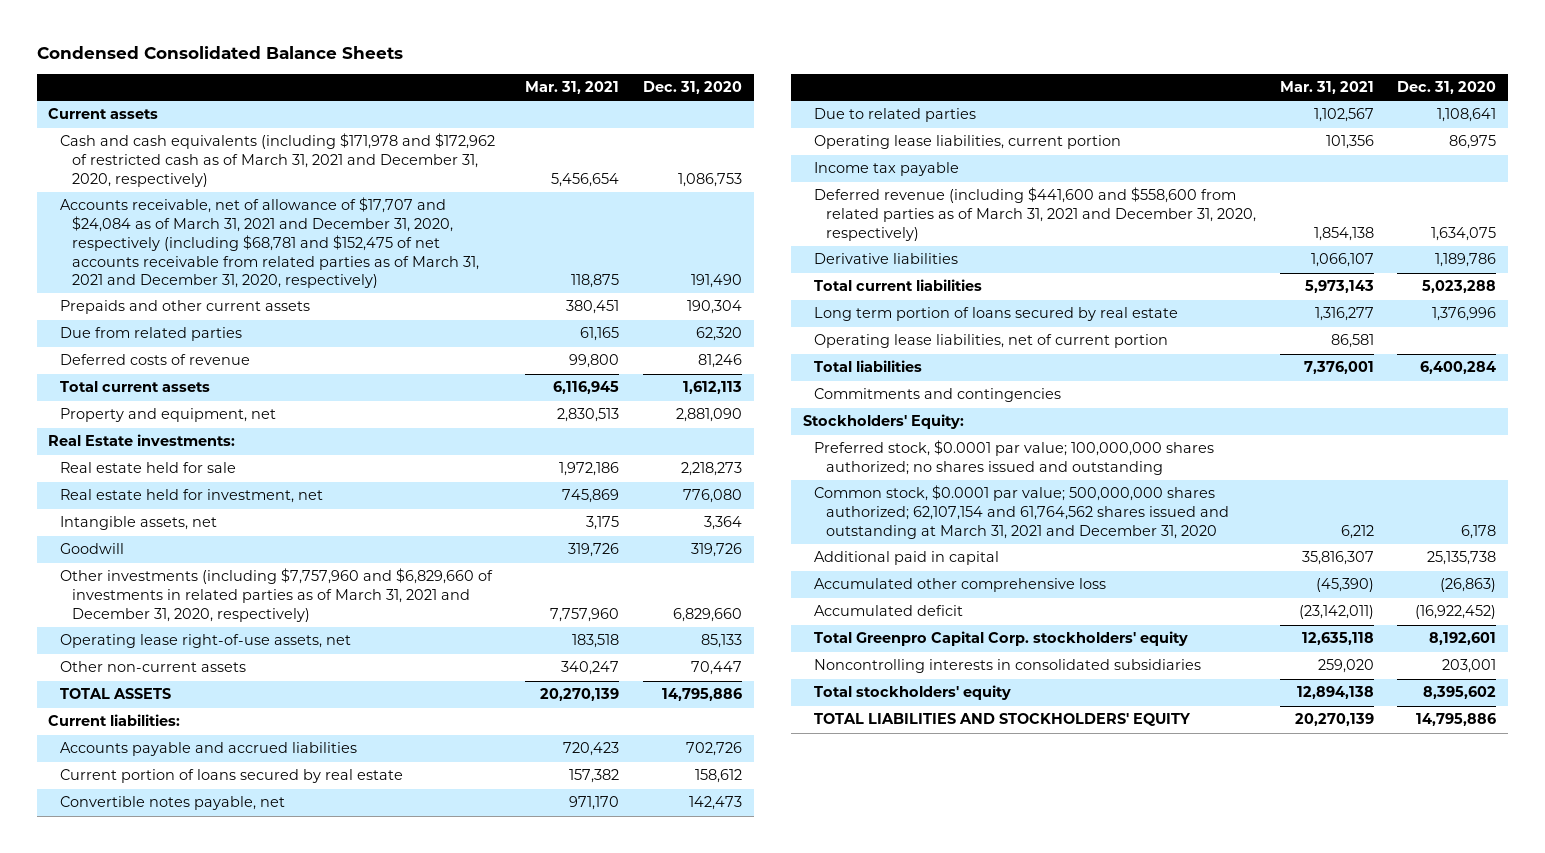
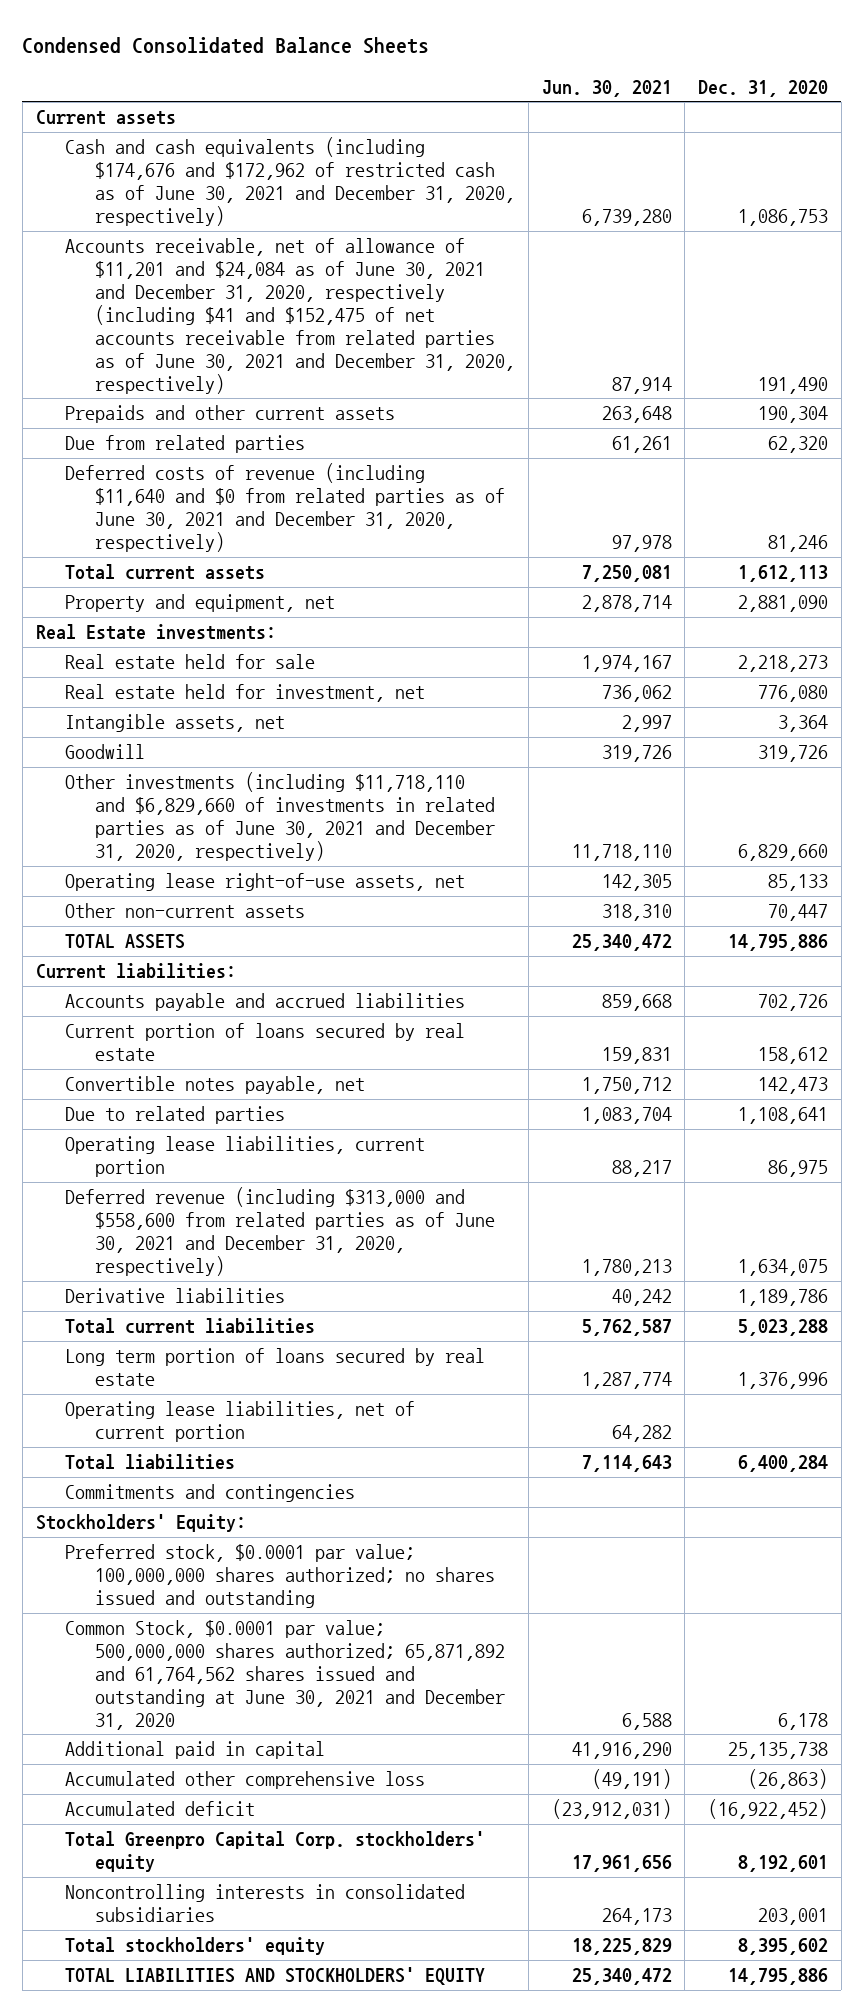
[525,81,620,95] Mar. 31, 2021 -> none
none -> [541,79,672,97] Jun. 30, 2021
[60,133,496,187] Cash and cash equivalents (including $171,978 and $172,962 of restricted cash as of March 31, 2021 and December 31, 2020, respectively) -> [65,136,516,226] Cash and cash equivalents (including $174,676 and $172,962 of restricted cash as of June 30, 2021 and December 31, 2020, respectively)
[60,197,479,289] Accounts receivable, net of allowance of $17,707 and $24,084 as of March 31, 2021 and December 31, 2020, respectively (including $68,781 and $152,475 of net accounts receivable from related parties as of March 31, 2021 and December 31, 2020, respectively) -> [65,237,516,394] Accounts receivable, net of allowance of $11,201 and $24,084 as of June 30, 2021 and December 31, 2020, respectively (including $41 and $152,475 of net accounts receivable from related parties as of June 30, 2021 and December 31, 2020, respectively)
[60,354,251,366] Deferred costs of revenue -> [65,462,506,552] Deferred costs of revenue (including $11,640 and $0 from related parties as of June 30, 2021 and December 31, 2020, respectively)
[60,568,494,622] Other investments (including $7,757,960 and $6,829,660 of investments in related parties as of March 31, 2021 and December 31, 2020, respectively) -> [65,771,496,861] Other investments (including $11,718,110 and $6,829,660 of investments in related parties as of June 30, 2021 and December 31, 2020, respectively)
[814,162,960,177] Income tax payable -> none
[814,187,1256,241] Deferred revenue (including $441,600 and $558,600 from related parties as of March 31, 2021 and December 31, 2020, respectively) -> [65,1186,496,1276] Deferred revenue (including $313,000 and $558,600 from related parties as of June 30, 2021 and December 31, 2020, respectively)
[814,485,1229,539] Common stock, $0.0001 par value; 500,000,000 shares authorized; 62,107,154 and 61,764,562 shares issued and outstanding at March 31, 2021 and December 31, 2020 -> [65,1619,506,1730] Common Stock, $0.0001 par value; 500,000,000 shares authorized; 65,871,892 and 61,764,562 shares issued and outstanding at June 30, 2021 and December 31, 2020

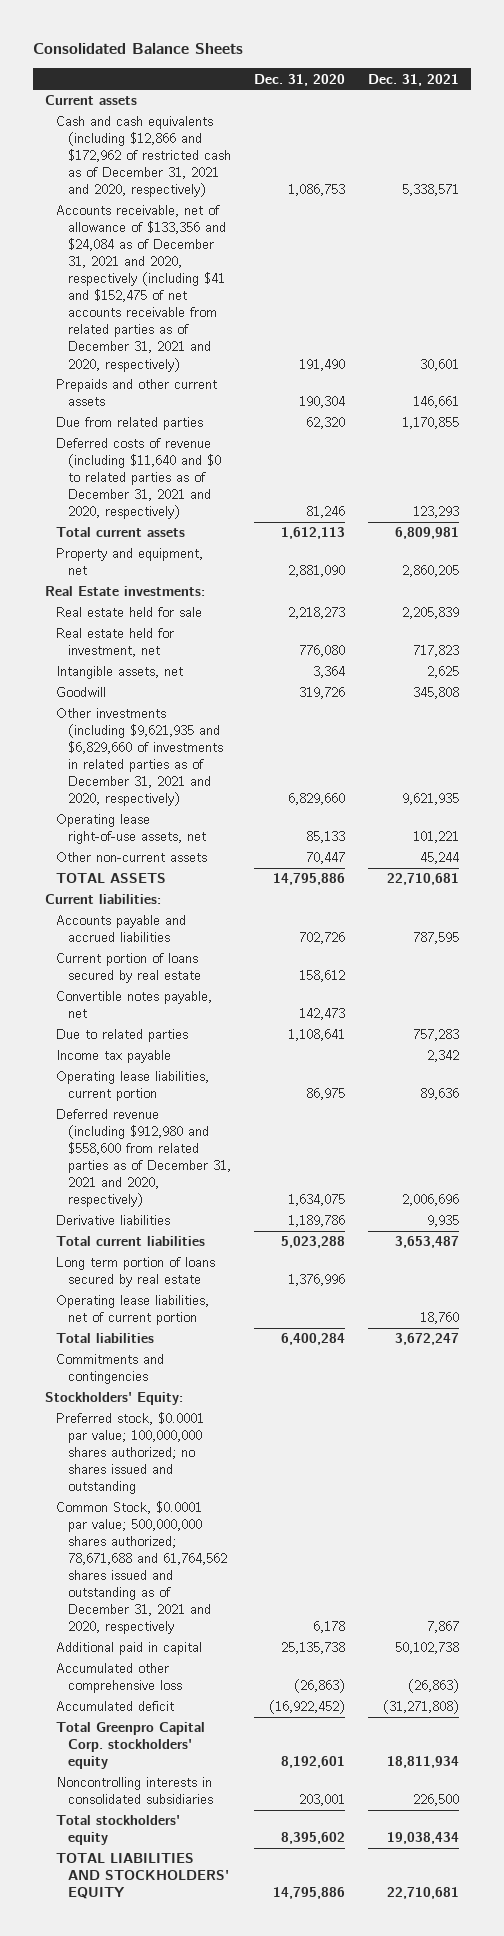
[22,37,430,55] Condensed Consolidated Balance Sheets -> [32,43,243,55] Consolidated Balance Sheets
[541,79,672,97] Jun. 30, 2021 -> none
none -> [368,73,460,86] Dec. 31, 2021
[65,136,516,226] Cash and cash equivalents (including $174,676 and $172,962 of restricted cash as of June 30, 2021 and December 31, 2020, respectively) -> [56,116,231,198] Cash and cash equivalents (including $12,866 and $172,962 of restricted cash as of December 31, 2021 and 2020, respectively)
[65,237,516,394] Accounts receivable, net of allowance of $11,201 and $24,084 as of June 30, 2021 and December 31, 2020, respectively (including $41 and $152,475 of net accounts receivable from related parties as of June 30, 2021 and December 31, 2020, respectively) -> [56,205,226,372] Accounts receivable, net of allowance of $133,356 and $24,084 as of December 31, 2021 and 2020, respectively (including $41 and $152,475 of net accounts receivable from related parties as of December 31, 2021 and 2020, respectively)
[65,462,506,552] Deferred costs of revenue (including $11,640 and $0 from related parties as of June 30, 2021 and December 31, 2020, respectively) -> [56,438,221,520] Deferred costs of revenue (including $11,640 and $0 to related parties as of December 31, 2021 and 2020, respectively)
[65,771,496,861] Other investments (including $11,718,110 and $6,829,660 of investments in related parties as of June 30, 2021 and December 31, 2020, respectively) -> [56,708,223,807] Other investments (including $9,621,935 and $6,829,660 of investments in related parties as of December 31, 2021 and 2020, respectively)
none -> [56,1050,172,1064] Income tax payable
[65,1186,496,1276] Deferred revenue (including $313,000 and $558,600 from related parties as of June 30, 2021 and December 31, 2020, respectively) -> [56,1109,231,1208] Deferred revenue (including $912,980 and $558,600 from related parties as of December 31, 2021 and 2020, respectively)
[65,1619,506,1730] Common Stock, $0.0001 par value; 500,000,000 shares authorized; 65,871,892 and 61,764,562 shares issued and outstanding at June 30, 2021 and December 31, 2020 -> [56,1501,227,1635] Common Stock, $0.0001 par value; 500,000,000 shares authorized; 78,671,688 and 61,764,562 shares issued and outstanding as of December 31, 2021 and 2020, respectively

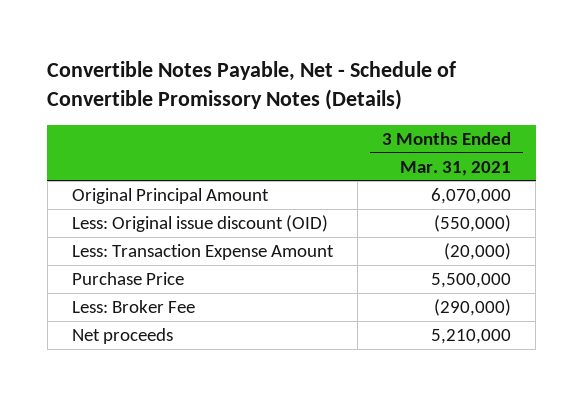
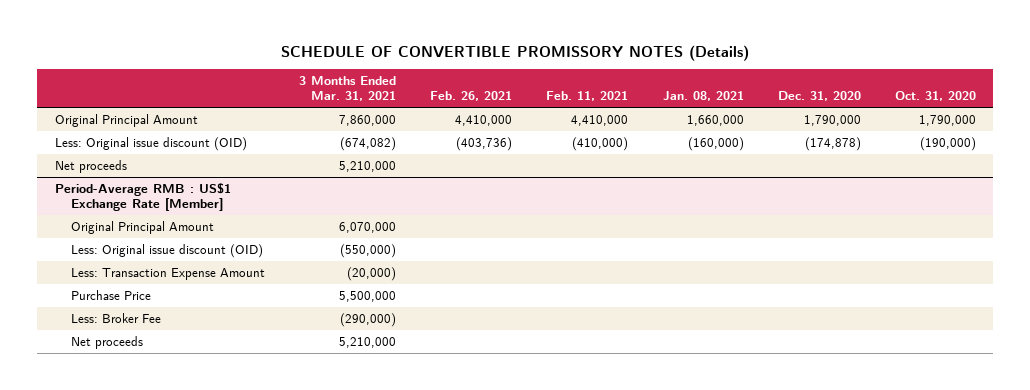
[47,60,457,110] Convertible Notes Payable, Net - Schedule of Convertible Promissory Notes (Details) -> [281,44,750,61] SCHEDULE OF CONVERTIBLE PROMISSORY NOTES (Details)
none -> [430,91,513,102] Feb. 26, 2021
none -> [546,91,629,102] Feb. 11, 2021
none -> [662,91,744,102] Jan. 08, 2021
none -> [777,91,861,102] Dec. 31, 2020
none -> [894,91,976,102] Oct. 31, 2020
none -> [54,113,198,127] Original Principal Amount
none -> [54,136,247,151] Less: Original issue discount (OID)
none -> [54,159,127,173] Net proceeds
none -> [54,182,231,211] Period-Average RMB : US$1 Exchange Rate [Member]

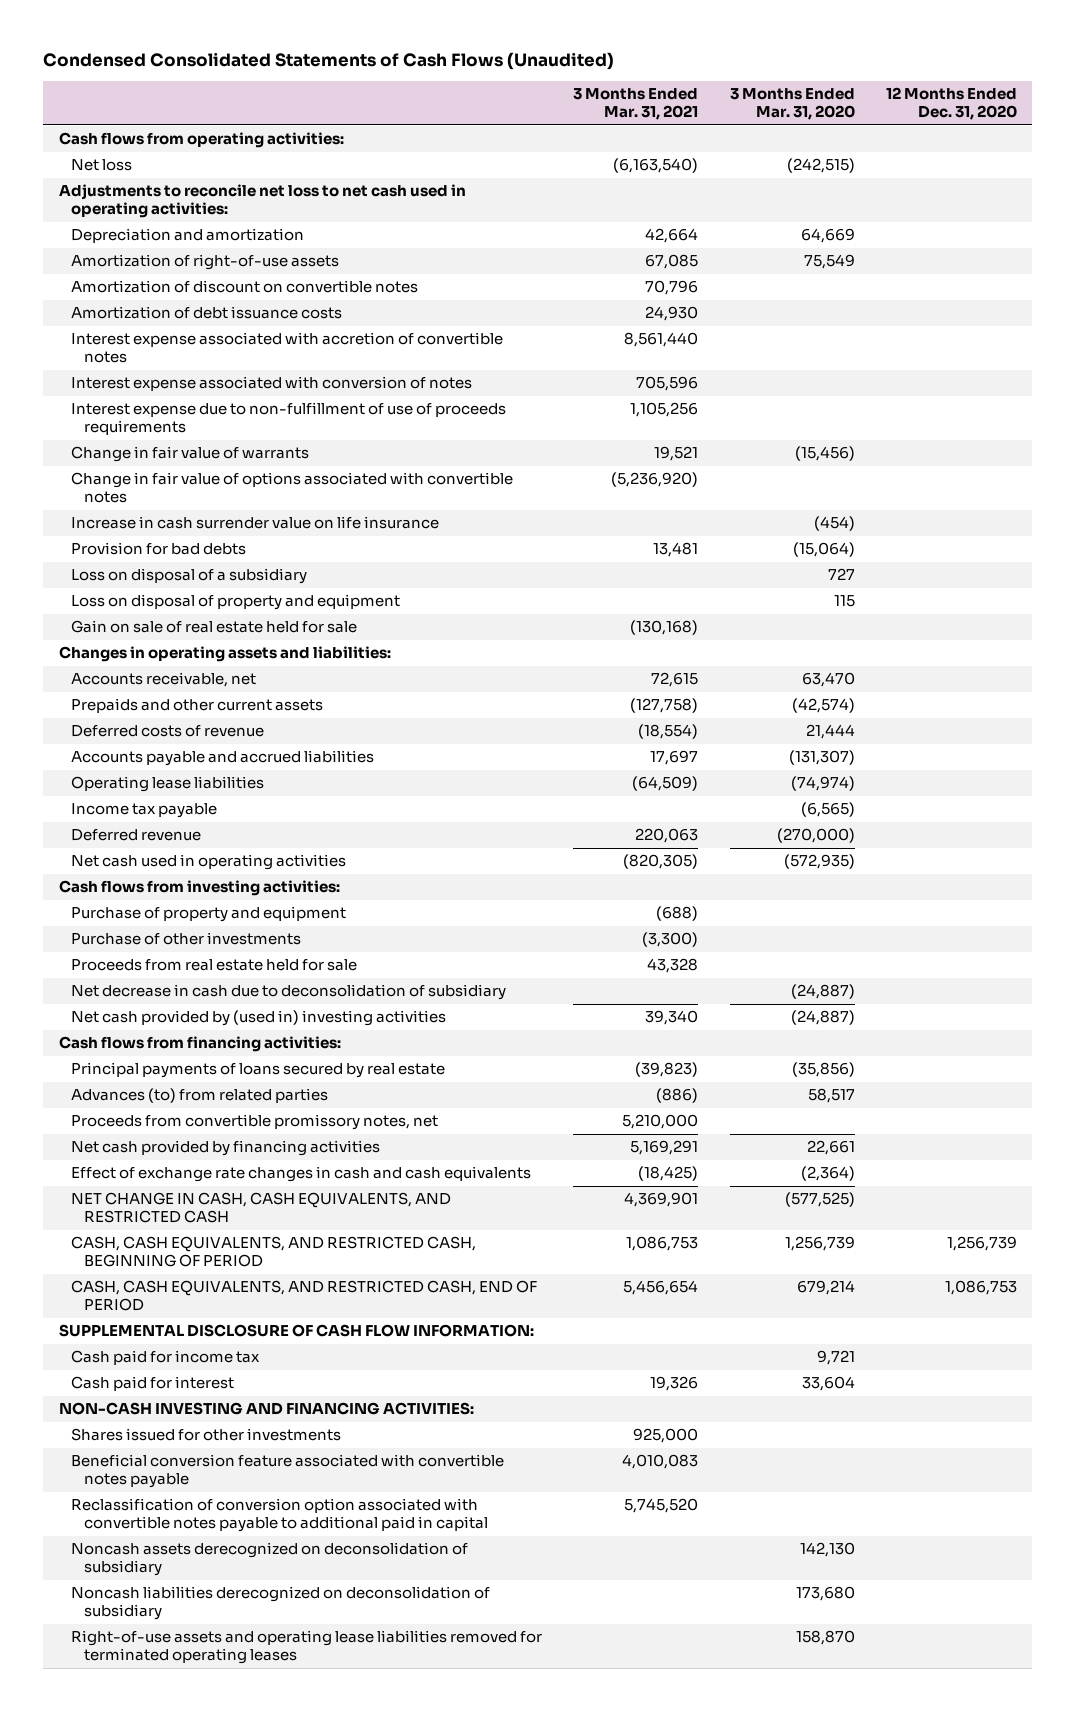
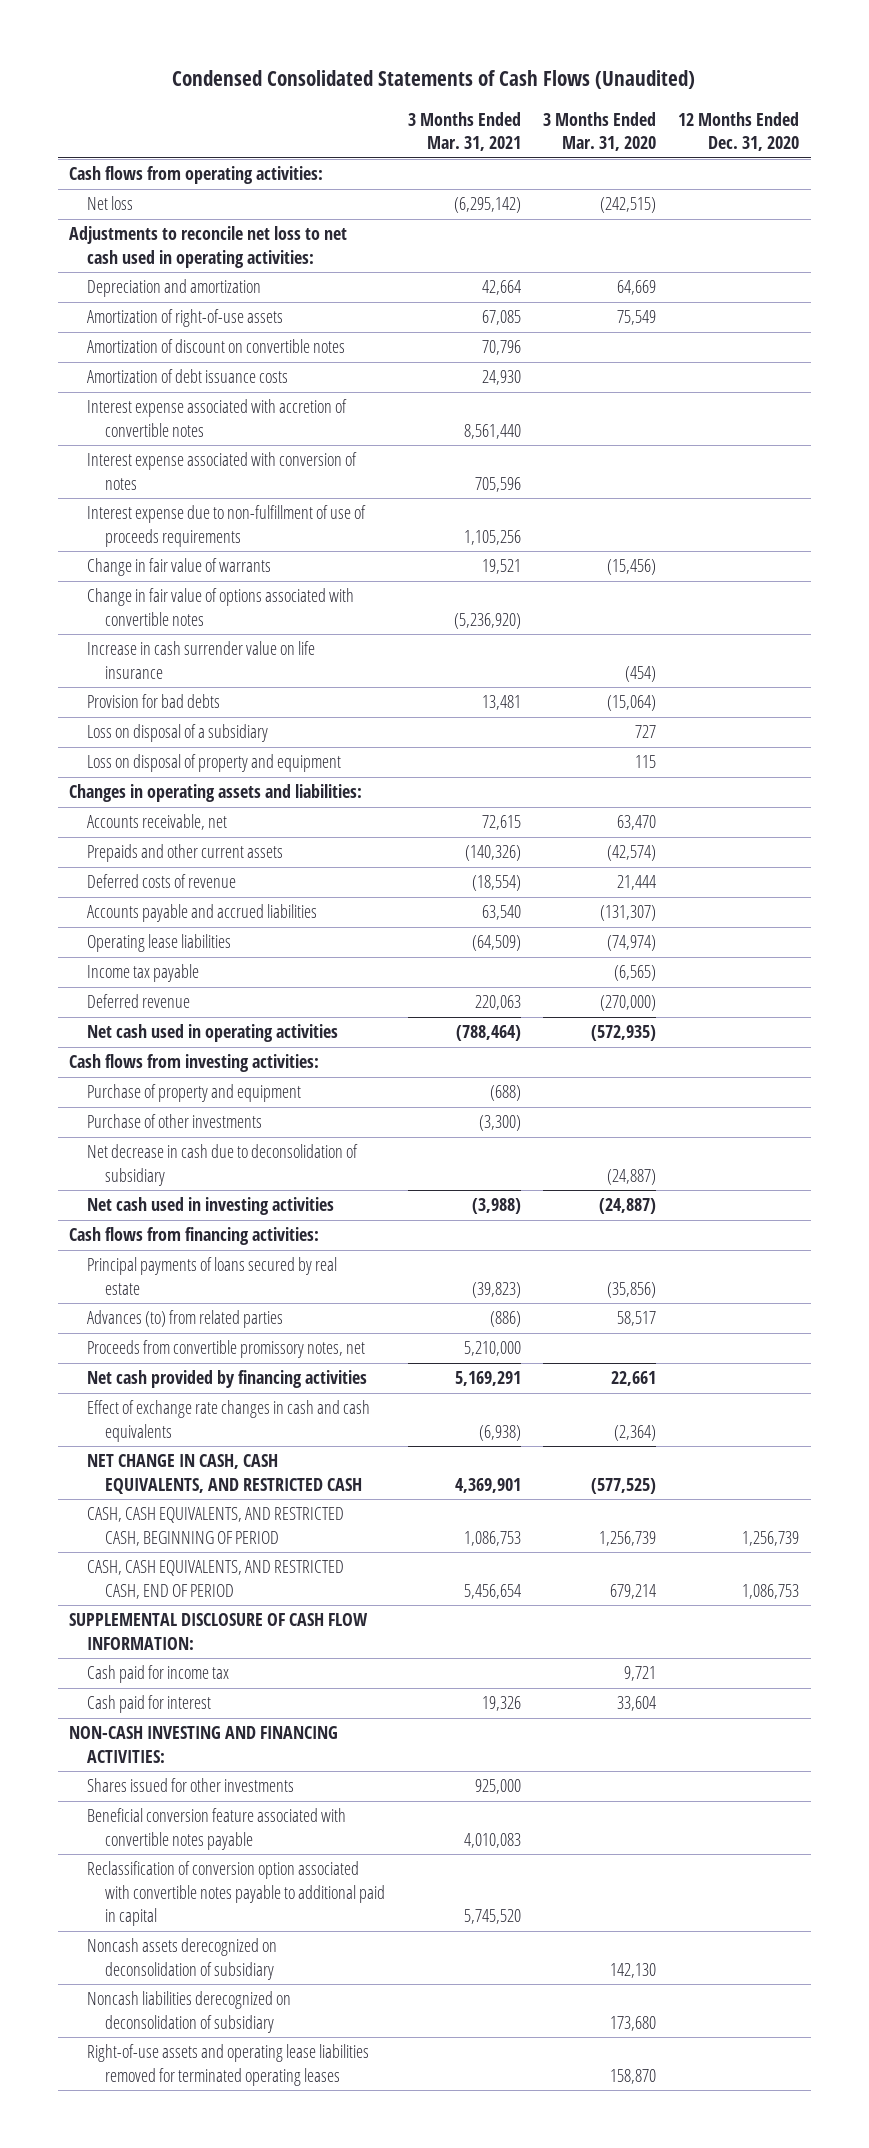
[613,158,699,174] (6,163,540) -> [453,197,521,214] (6,295,142)
[71,620,358,634] Gain on sale of real estate held for sale -> none
[630,698,699,714] (127,758) -> [464,845,521,862] (140,326)
[650,750,699,766] 17,697 -> [481,905,521,921] 63,540
[623,854,699,870] (820,305) -> [455,1025,521,1042] (788,464)
[71,959,358,972] Proceeds from real estate held for sale -> none
[71,1010,447,1027] Net cash provided by (used in) investing activities -> [87,1197,335,1216] Net cash used in investing activities
[645,1010,699,1026] 39,340 -> [471,1198,521,1215] (3,988)
[638,1166,699,1182] (18,425) -> [478,1424,521,1441] (6,938)

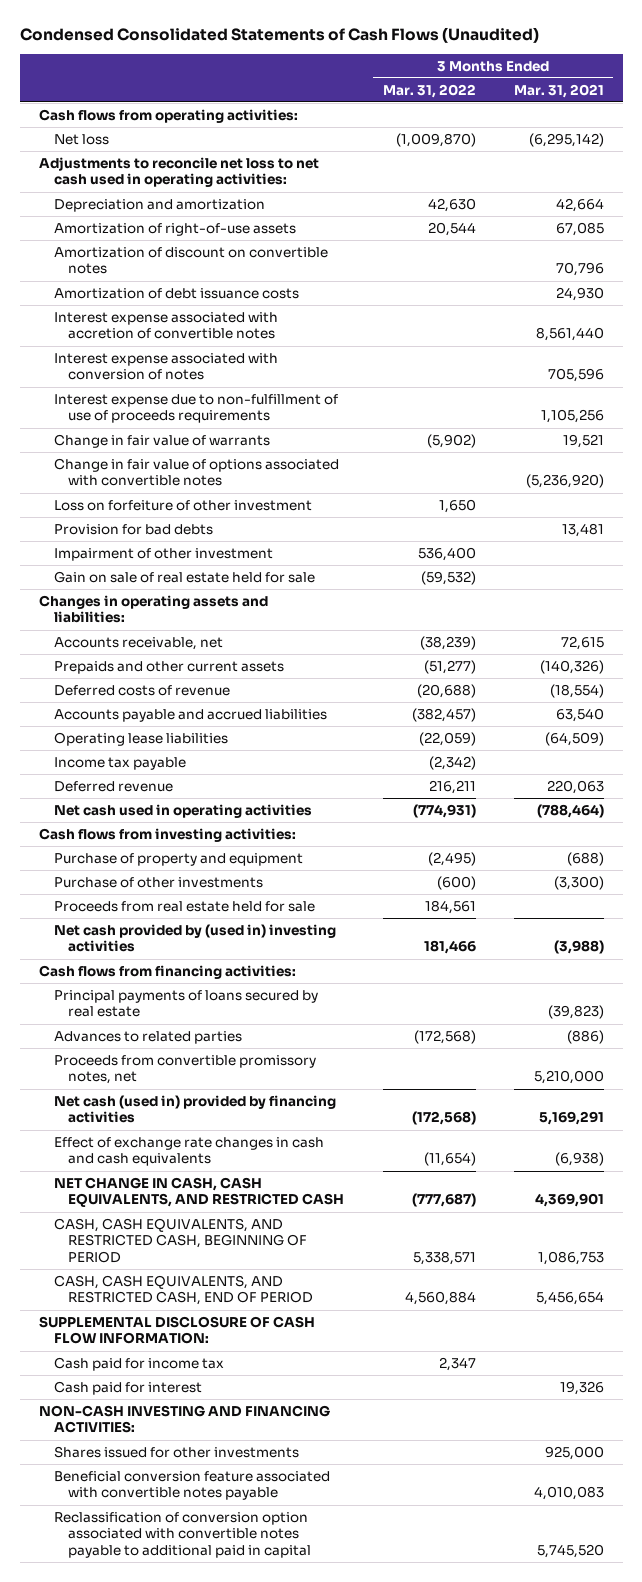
[542,111,656,152] 3 Months Ended Mar. 31, 2020 -> none
[678,111,800,152] 12 Months Ended Dec. 31, 2020 -> none
none -> [382,83,476,98] Mar. 31, 2022
[87,641,316,679] Increase in cash surrender value on life insurance -> none
none -> [53,499,312,511] Loss on forfeiture of other investment
[87,724,269,743] Loss on disposal of a subsidiary -> none
[87,754,342,773] Loss on disposal of property and equipment -> none
none -> [53,547,273,561] Impairment of other investment
none -> [53,570,315,583] Gain on sale of real estate held for sale
[87,1144,359,1186] Net decrease in cash due to deconsolidation of subsidiary -> none
none -> [53,900,315,912] Proceeds from real estate held for sale
[87,1197,335,1216] Net cash used in investing activities -> [53,923,336,953] Net cash provided by (used in) investing activities
[87,1310,284,1329] Advances (to) from related parties -> [53,1030,242,1044] Advances to related parties
[87,1370,368,1389] Net cash provided by financing activities -> [53,1094,336,1124] Net cash (used in) provided by financing activities
[87,1938,278,1980] Noncash assets derecognized on deconsolidation of subsidiary -> none
[87,1991,292,2033] Noncash liabilities derecognized on deconsolidation of subsidiary -> none
[87,2044,370,2086] Right-of-use assets and operating lease liabilities removed for terminated operating leases -> none

